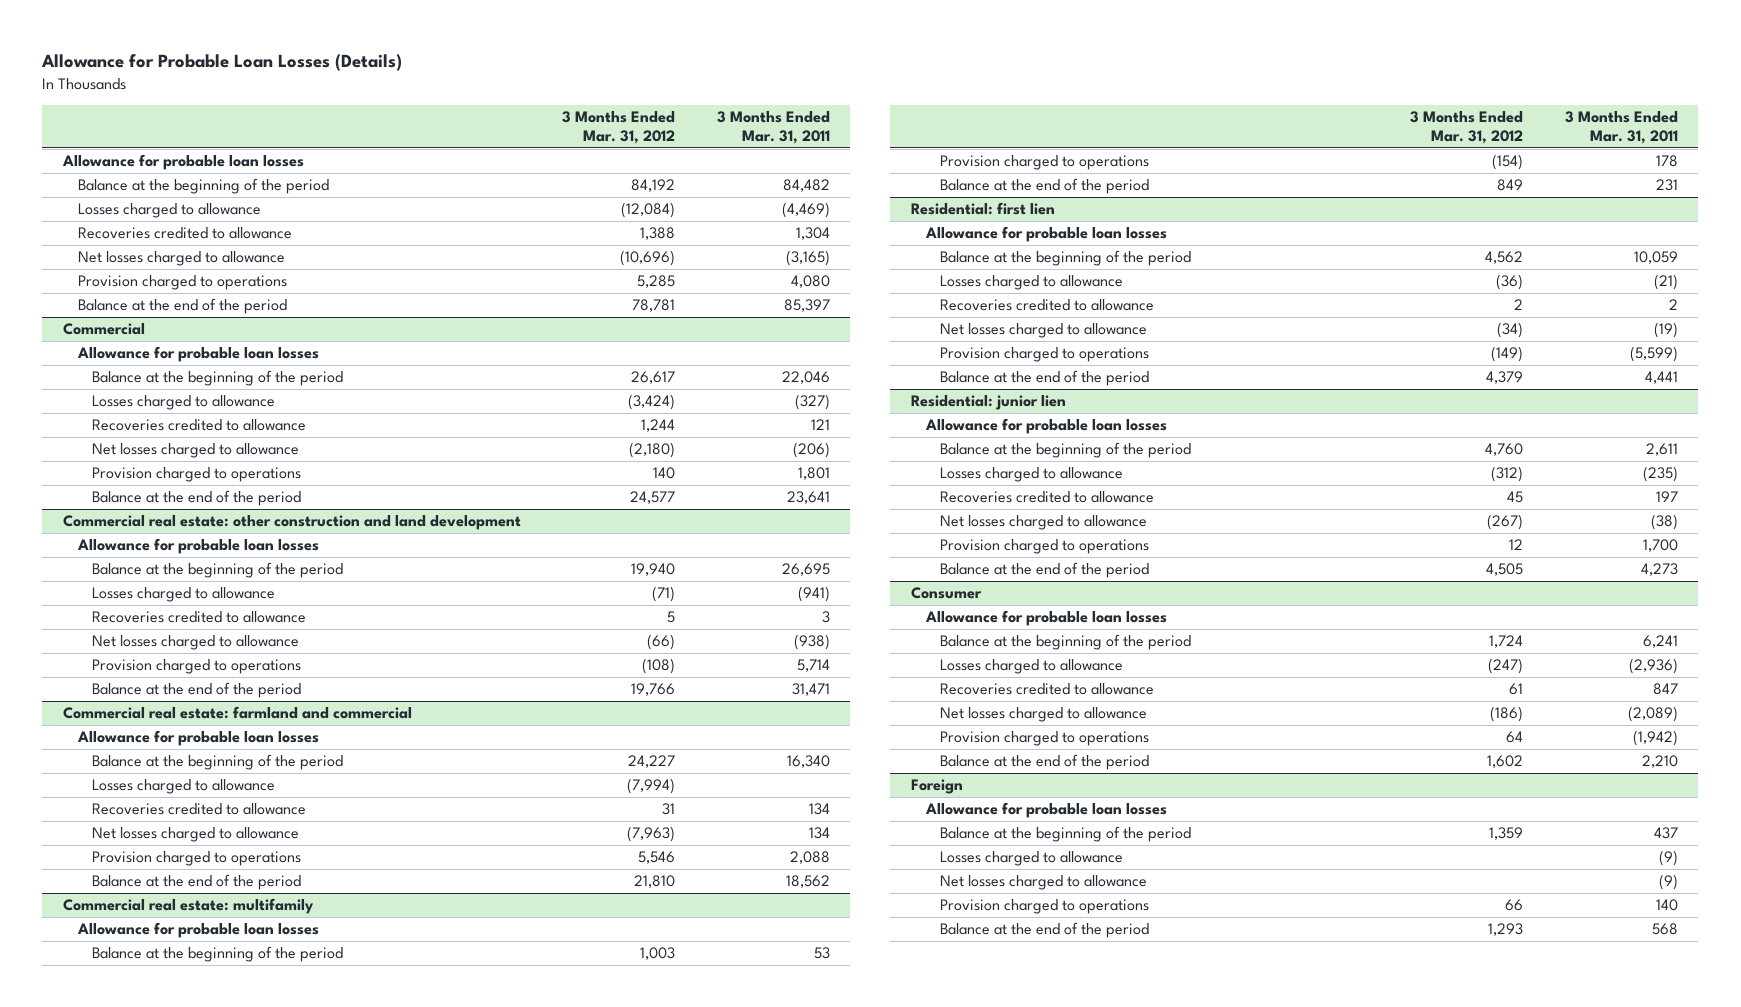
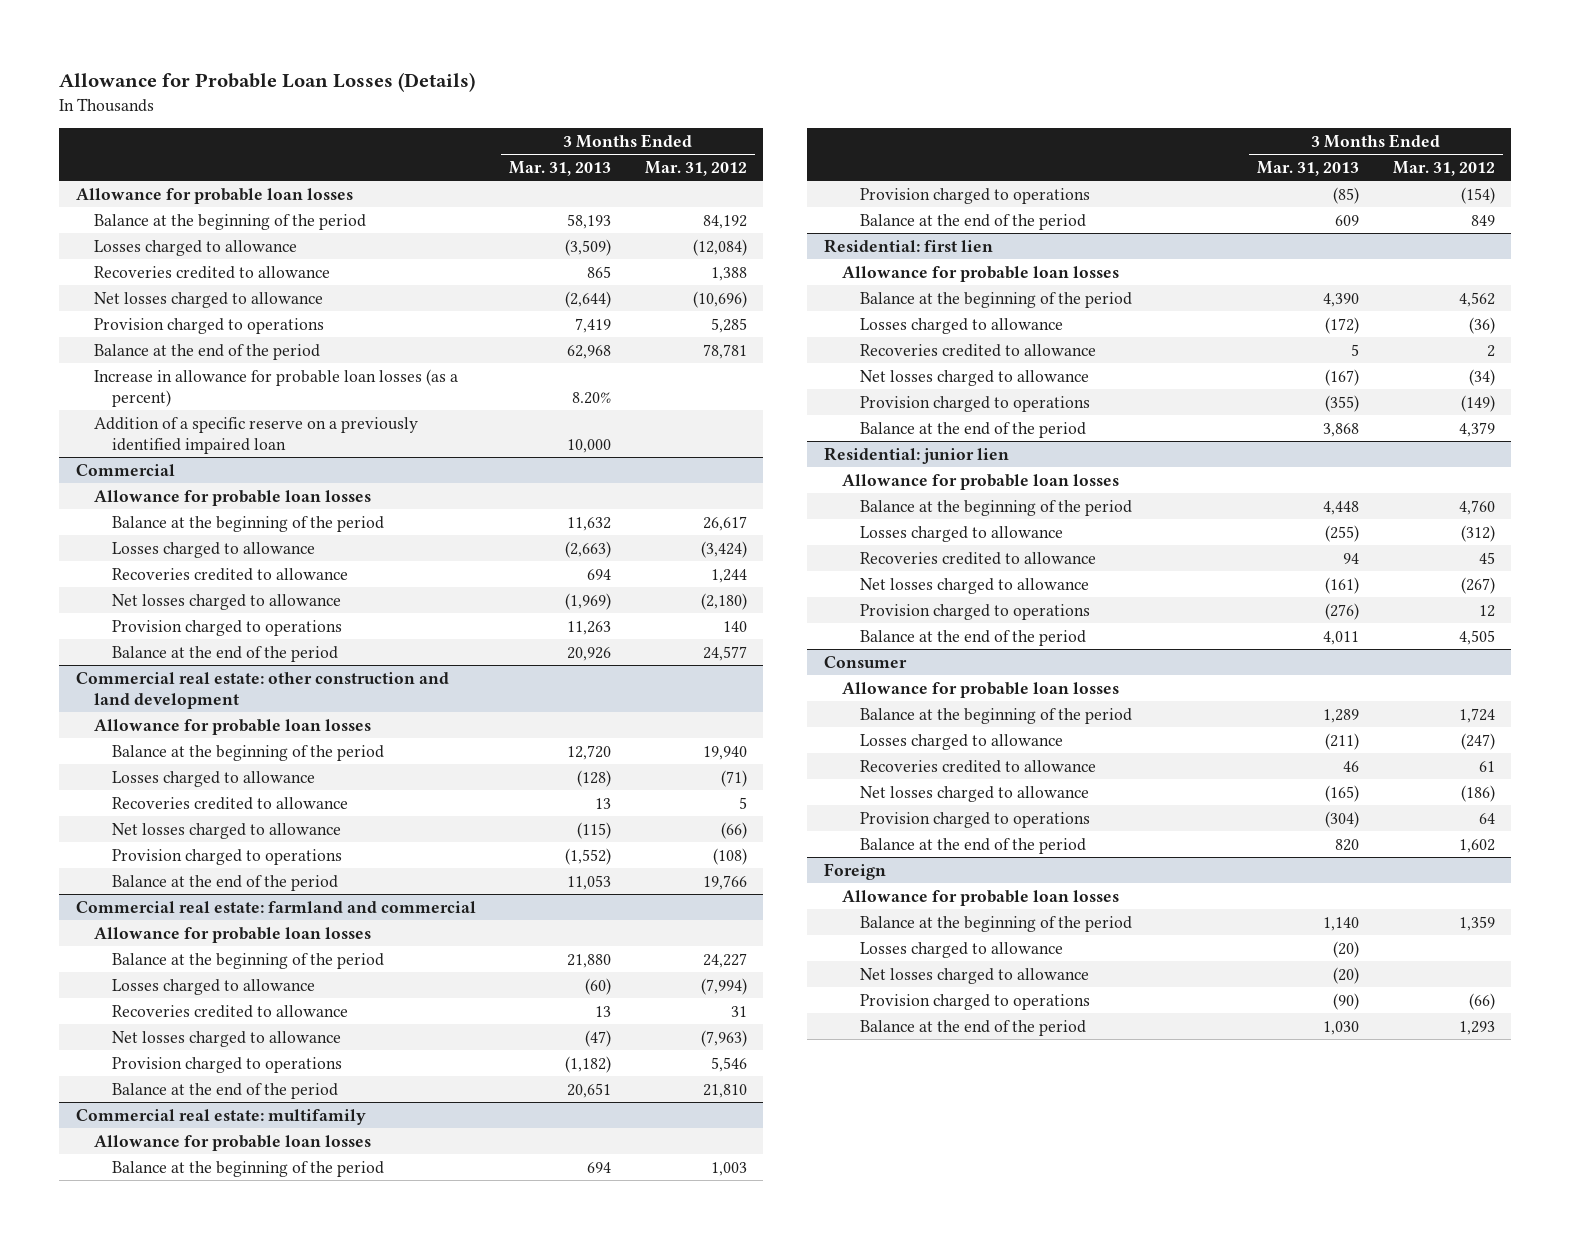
[716,111,830,145] 3 Months Ended Mar. 31, 2011 -> none
none -> [509,160,612,176] Mar. 31, 2013
none -> [94,368,459,407] Increase in allowance for probable loan losses (as a percent)
none -> [94,416,419,454] Addition of a specific reserve on a previously identified impaired loan
[1505,899,1524,912] 66 -> [1468,992,1495,1010] (66)

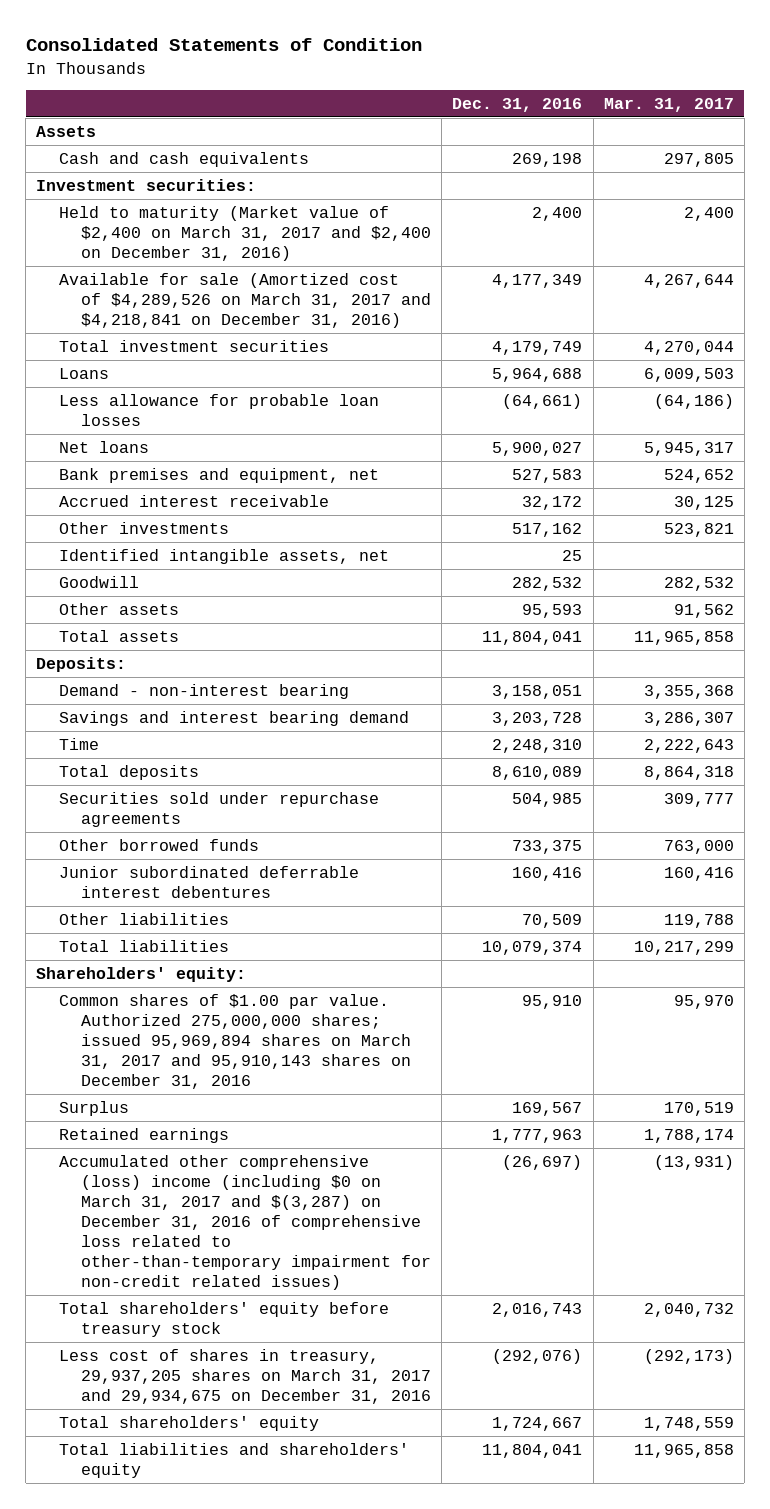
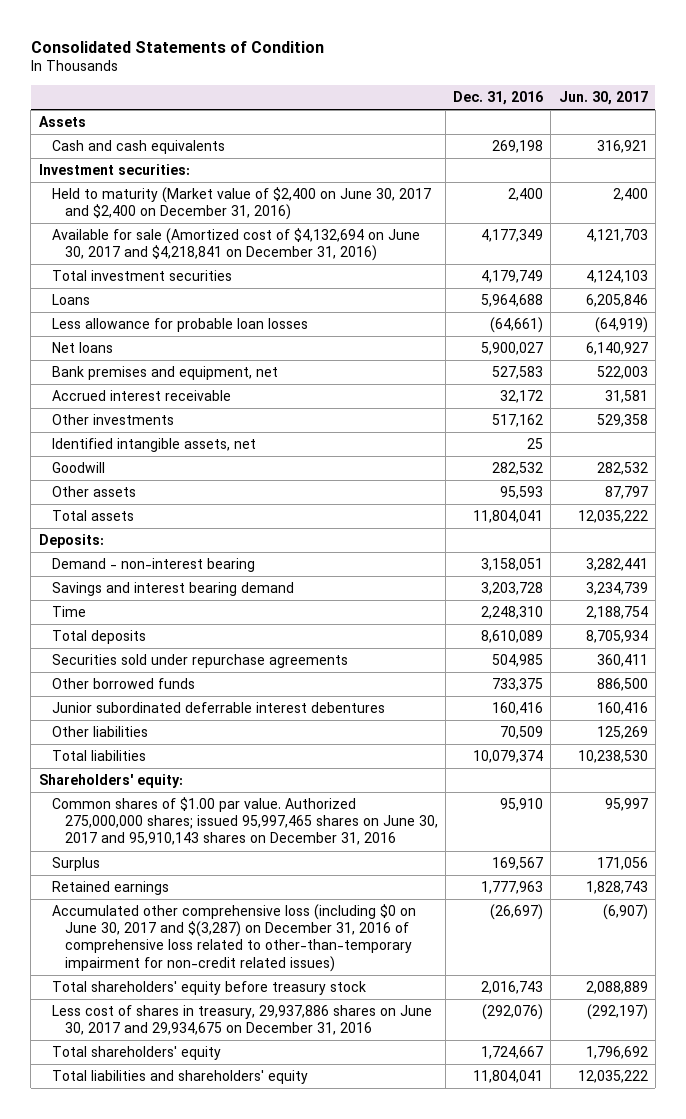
[603,98,734,113] Mar. 31, 2017 -> none
none -> [558,91,648,106] Jun. 30, 2017
[58,205,432,261] Held to maturity (Market value of $2,400 on March 31, 2017 and $2,400 on December 31, 2016) -> [51,187,431,221] Held to maturity (Market value of $2,400 on June 30, 2017 and $2,400 on December 31, 2016)
[58,272,432,328] Available for sale (Amortized cost of $4,289,526 on March 31, 2017 and $4,218,841 on December 31, 2016) -> [51,228,420,262] Available for sale (Amortized cost of $4,132,694 on June 30, 2017 and $4,218,841 on December 31, 2016)
[58,993,412,1090] Common shares of $1.00 par value. Authorized 275,000,000 shares; issued 95,969,894 shares on March 31, 2017 and 95,910,143 shares on December 31, 2016 -> [51,797,438,846] Common shares of $1.00 par value. Authorized 275,000,000 shares; issued 95,997,465 shares on June 30, 2017 and 95,910,143 shares on December 31, 2016
[58,1154,432,1291] Accumulated other comprehensive (loss) income (including $0 on March 31, 2017 and $(3,287) on December 31, 2016 of comprehensive loss related to other-than-temporary impairment for non-credit related issues) -> [51,904,416,972] Accumulated other comprehensive loss (including $0 on June 30, 2017 and $(3,287) on December 31, 2016 of comprehensive loss related to other-than-temporary impairment for non-credit related issues)
[58,1348,432,1404] Less cost of shares in treasury, 29,937,205 shares on March 31, 2017 and 29,934,675 on December 31, 2016 -> [51,1005,432,1036] Less cost of shares in treasury, 29,937,886 shares on June 30, 2017 and 29,934,675 on December 31, 2016

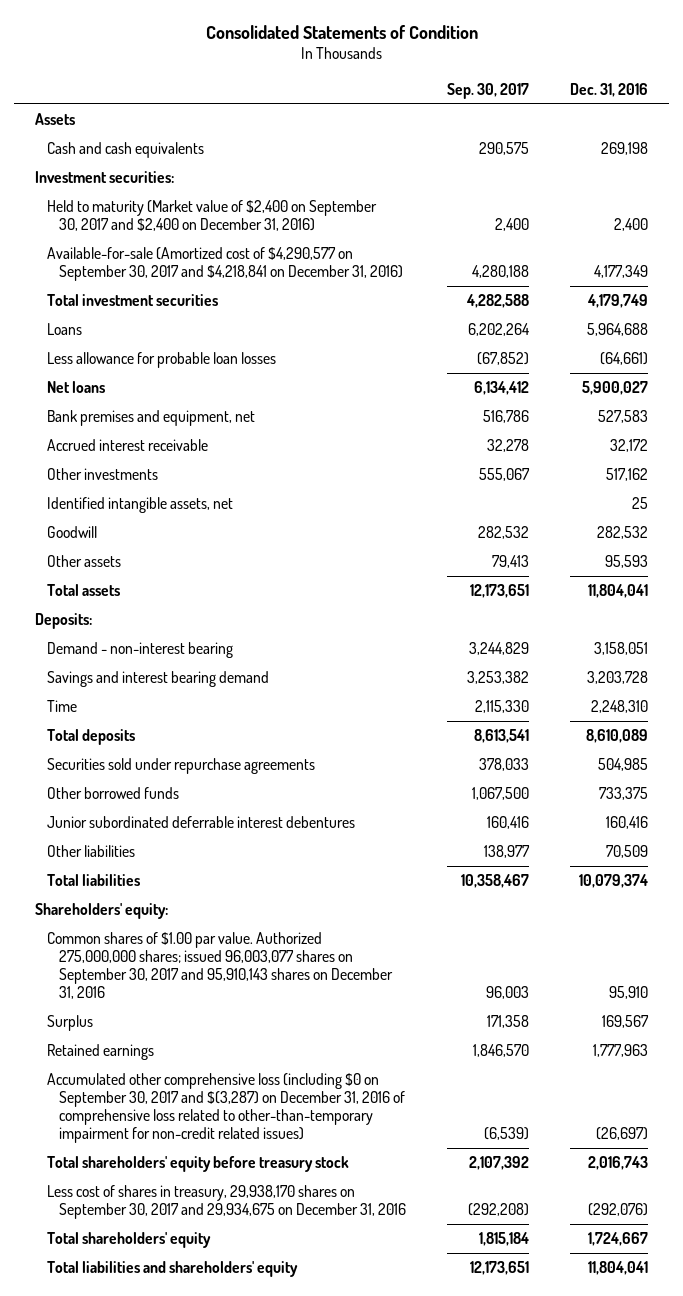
[558,91,648,106] Jun. 30, 2017 -> none
none -> [447,83,530,100] Sep. 30, 2017
[51,187,431,221] Held to maturity (Market value of $2,400 on June 30, 2017 and $2,400 on December 31, 2016) -> [47,200,378,232] Held to maturity (Market value of $2,400 on September 30, 2017 and $2,400 on December 31, 2016)
[51,228,420,262] Available for sale (Amortized cost of $4,132,694 on June 30, 2017 and $4,218,841 on December 31, 2016) -> [47,247,404,282] Available-for-sale (Amortized cost of $4,290,577 on September 30, 2017 and $4,218,841 on December 31, 2016)
[51,797,438,846] Common shares of $1.00 par value. Authorized 275,000,000 shares; issued 95,997,465 shares on June 30, 2017 and 95,910,143 shares on December 31, 2016 -> [47,932,394,1000] Common shares of $1.00 par value. Authorized 275,000,000 shares; issued 96,003,077 shares on September 30, 2017 and 95,910,143 shares on December 31, 2016
[51,904,416,972] Accumulated other comprehensive loss (including $0 on June 30, 2017 and $(3,287) on December 31, 2016 of comprehensive loss related to other-than-temporary impairment for non-credit related issues) -> [47,1073,406,1144] Accumulated other comprehensive loss (including $0 on September 30, 2017 and $(3,287) on December 31, 2016 of comprehensive loss related to other-than-temporary impairment for non-credit related issues)
[51,1005,432,1036] Less cost of shares in treasury, 29,937,886 shares on June 30, 2017 and 29,934,675 on December 31, 2016 -> [47,1185,407,1220] Less cost of shares in treasury, 29,938,170 shares on September 30, 2017 and 29,934,675 on December 31, 2016

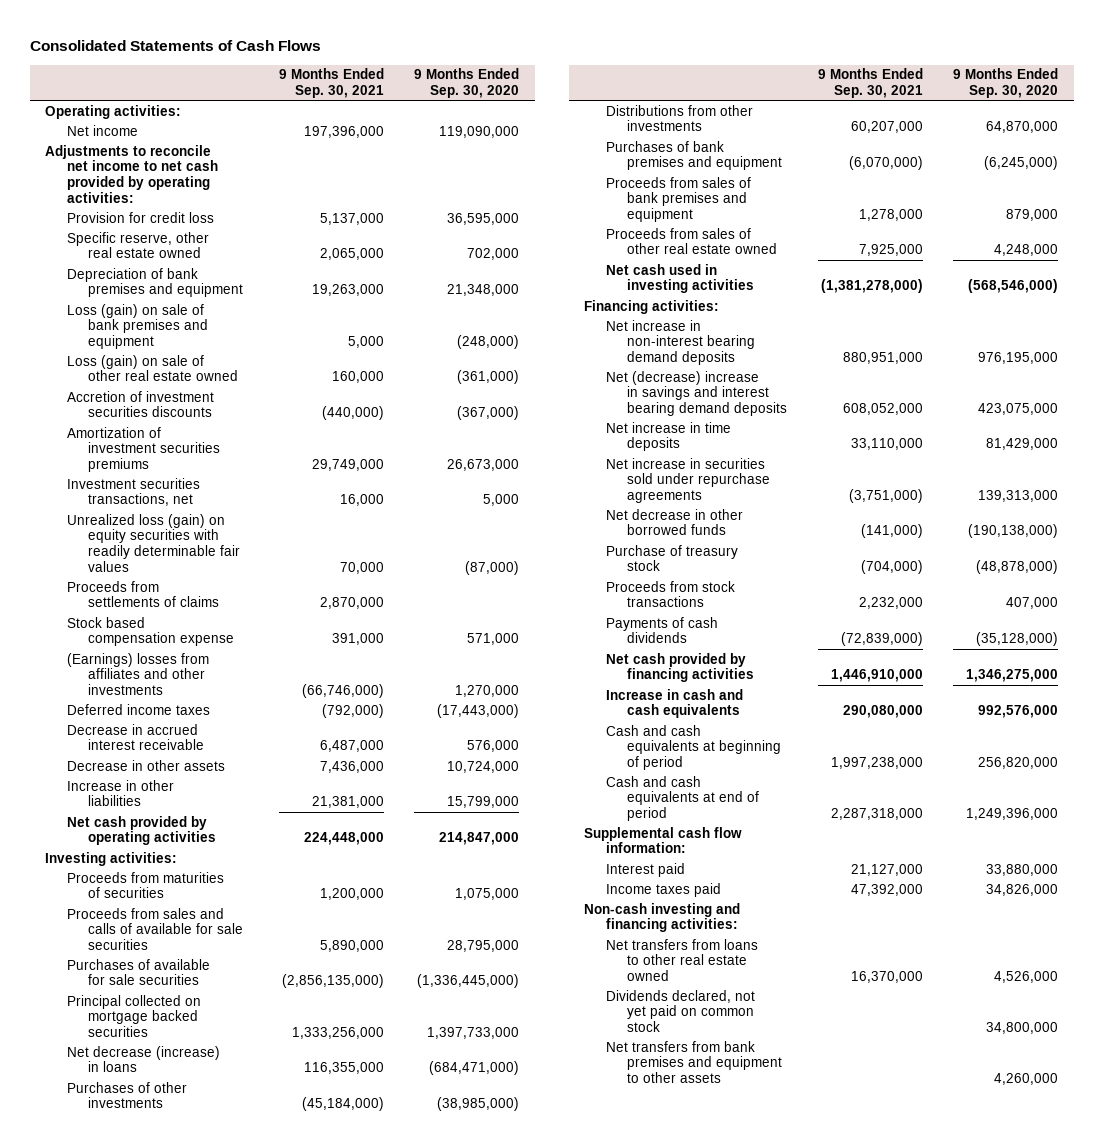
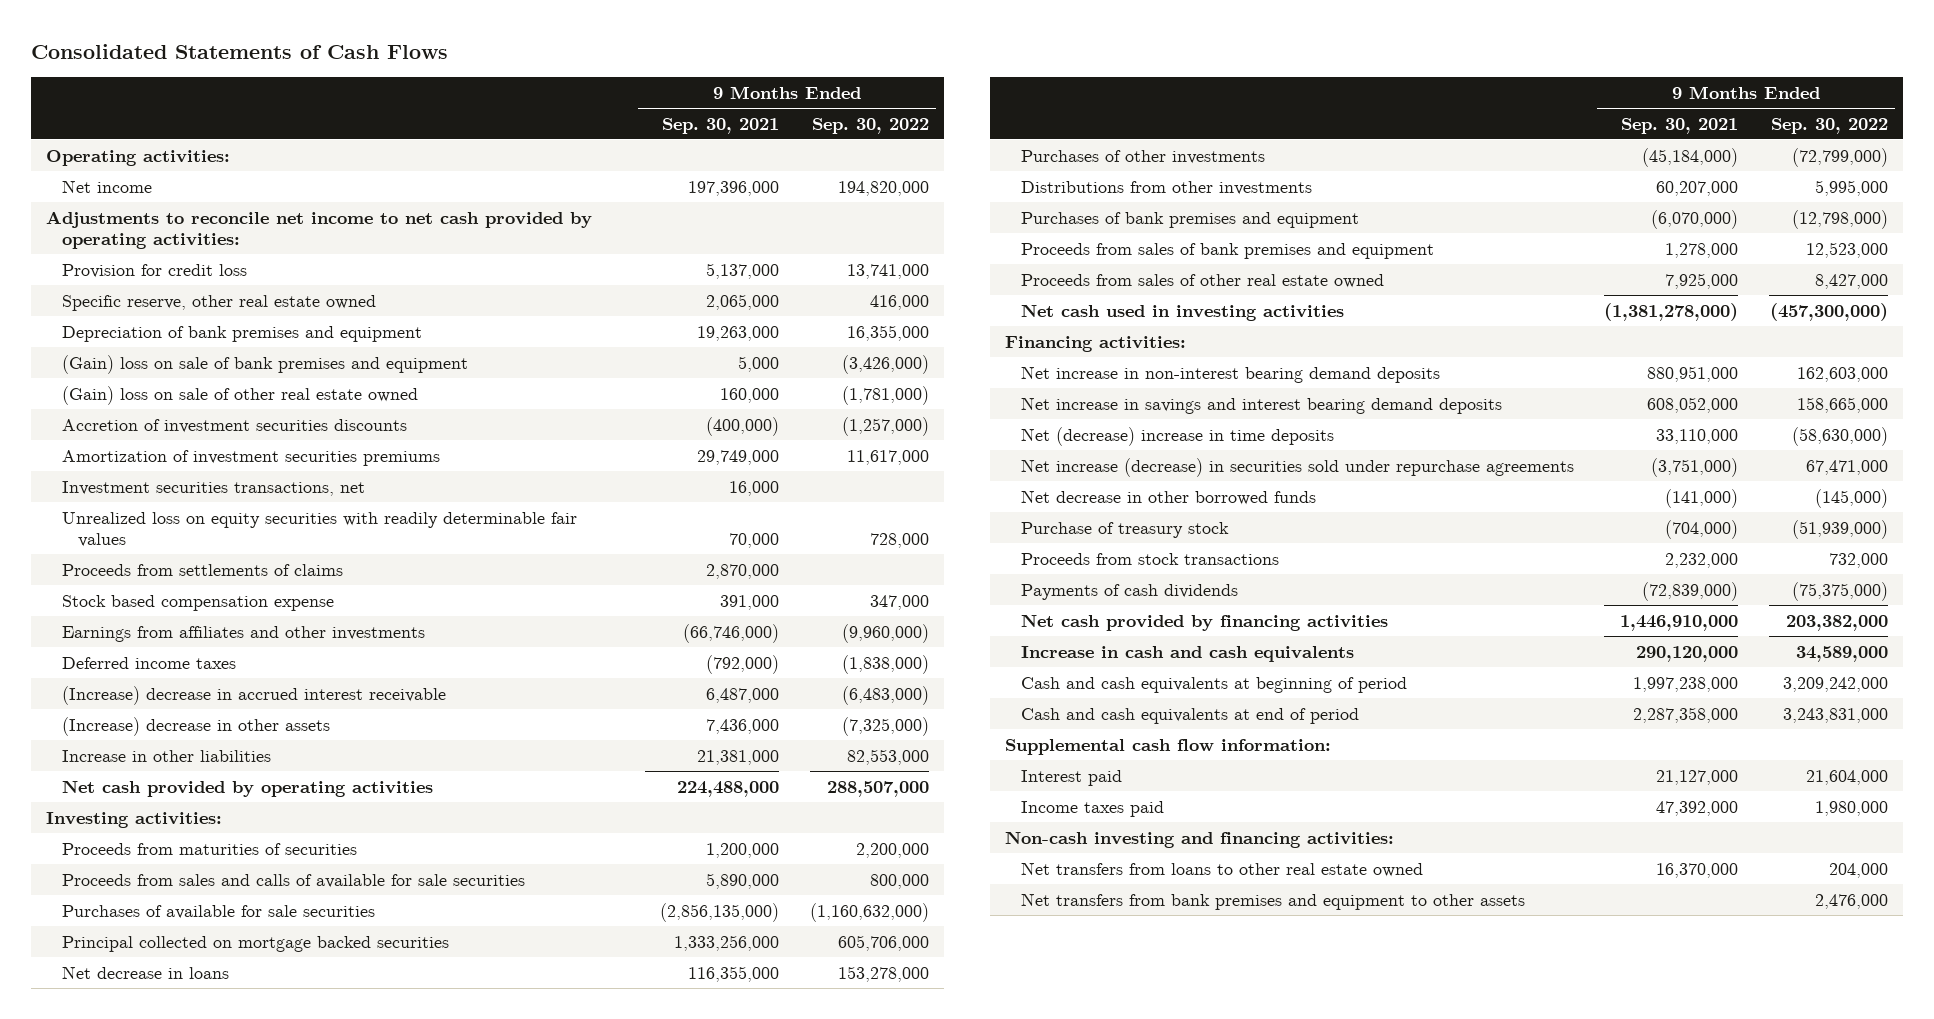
[414,68,520,99] 9 Months Ended Sep. 30, 2020 -> none
none -> [811,117,929,134] Sep. 30, 2022
[66,303,209,350] Loss (gain) on sale of bank premises and equipment -> [61,354,468,374] (Gain) loss on sale of bank premises and equipment
[66,354,239,382] Loss (gain) on sale of other real estate owned -> [61,385,418,405] (Gain) loss on sale of other real estate owned
[321,406,384,421] (440,000) -> [706,416,780,436] (400,000)
[66,513,241,572] Unrealized loss (gain) on equity securities with readily determinable fair values -> [61,511,577,548] Unrealized loss on equity securities with readily determinable fair values
[66,652,209,696] (Earnings) losses from affiliates and other investments -> [61,625,425,642] Earnings from affiliates and other investments
[66,723,205,751] Decrease in accrued interest receivable -> [61,685,446,705] (Increase) decrease in accrued interest receivable
[66,759,225,771] Decrease in other assets -> [61,716,330,736] (Increase) decrease in other assets
[303,832,384,846] 224,448,000 -> [677,780,780,797] 224,488,000
[66,1045,220,1073] Net decrease (increase) in loans -> [61,965,229,979] Net decrease in loans
[605,370,787,417] Net (decrease) increase in savings and interest bearing demand deposits -> [1020,396,1502,414] Net increase in savings and interest bearing demand deposits
[605,421,731,452] Net increase in time deposits -> [1020,426,1334,446] Net (decrease) increase in time deposits
[605,457,770,504] Net increase in securities sold under repurchase agreements -> [1020,457,1574,477] Net increase (decrease) in securities sold under repurchase agreements
[842,705,923,719] 290,080,000 -> [1636,645,1739,662] 290,120,000
[830,808,923,821] 2,287,318,000 -> [1633,706,1739,723] 2,287,358,000
[605,989,755,1033] Dividends declared, not yet paid on common stock -> none

